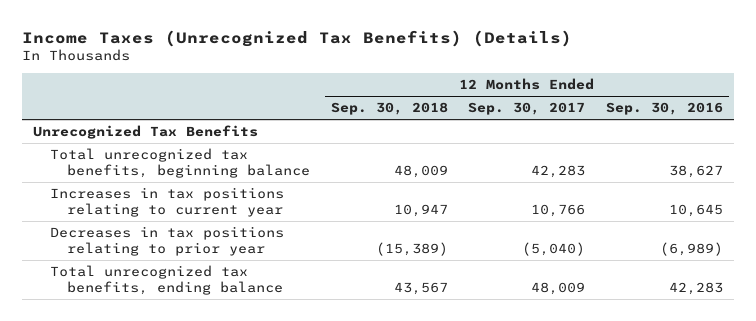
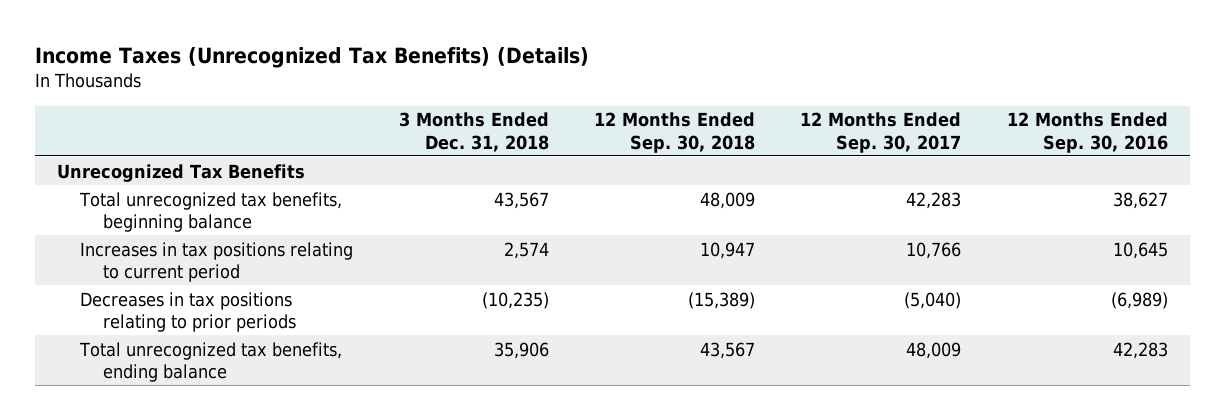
none -> [398,112,549,152] 3 Months Ended Dec. 31, 2018
[49,187,284,217] Increases in tax positions relating to current year -> [80,241,354,283] Increases in tax positions relating to current period
[49,226,284,256] Decreases in tax positions relating to prior year -> [80,291,296,333] Decreases in tax positions relating to prior periods

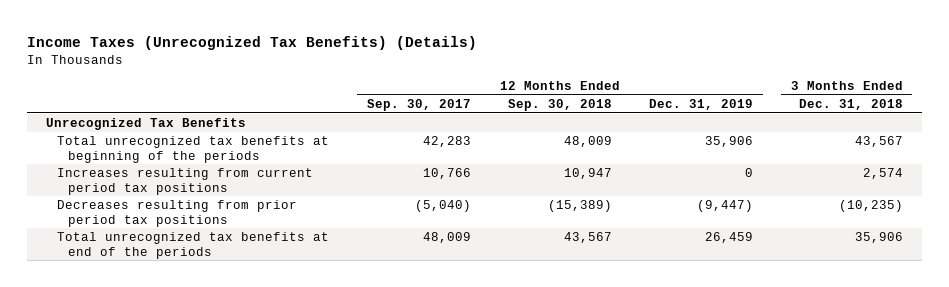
[1006,112,1168,153] 12 Months Ended Sep. 30, 2016 -> none
none -> [649,98,754,110] Dec. 31, 2019
[79,191,343,233] Total unrecognized tax benefits, beginning balance -> [57,136,330,163] Total unrecognized tax benefits at beginning of the periods
[80,241,354,283] Increases in tax positions relating to current period -> [57,168,314,195] Increases resulting from current period tax positions
[80,291,296,333] Decreases in tax positions relating to prior periods -> [57,200,298,227] Decreases resulting from prior period tax positions
[79,341,343,383] Total unrecognized tax benefits, ending balance -> [57,232,330,259] Total unrecognized tax benefits at end of the periods

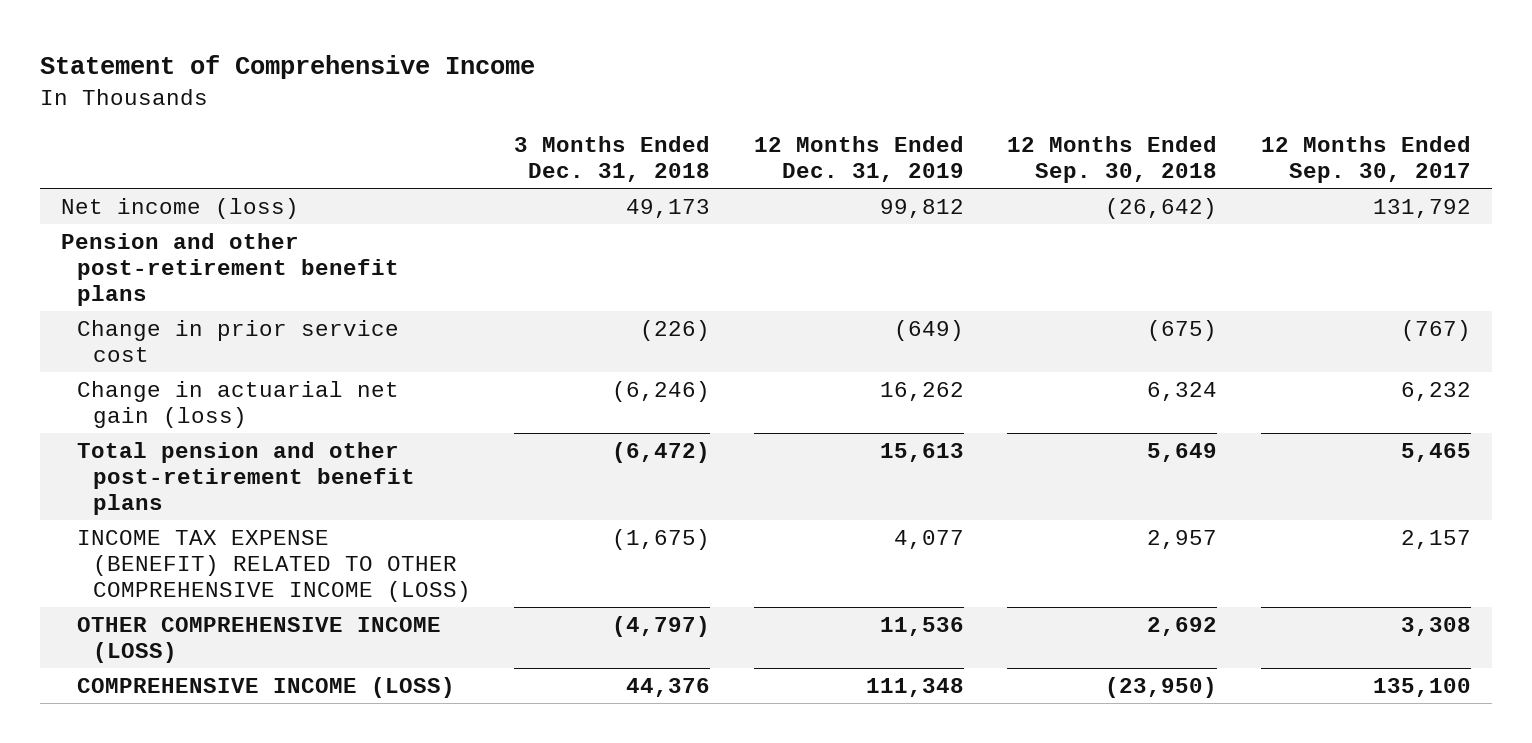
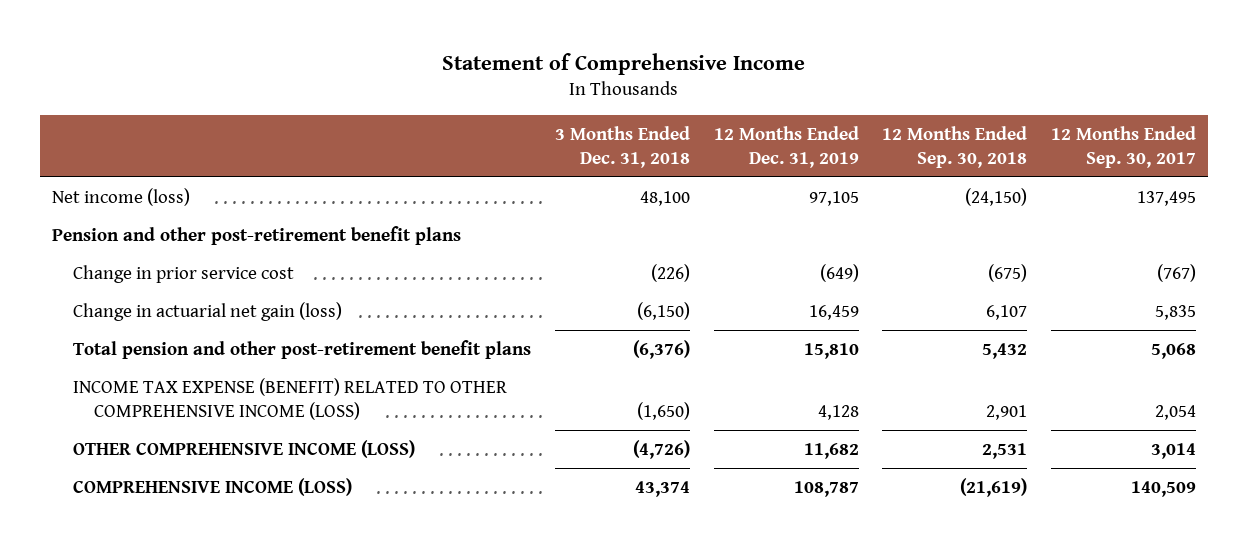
[626,198,711,218] 49,173 -> [639,191,690,207] 48,100
[879,198,964,218] 99,812 -> [808,191,859,207] 97,105
[1105,197,1218,219] (26,642) -> [965,188,1028,207] (24,150)
[1372,198,1471,218] 131,792 -> [1136,191,1196,207] 137,495
[612,380,711,402] (6,246) -> [636,302,690,321] (6,150)
[879,381,964,401] 16,262 -> [808,305,859,321] 16,459
[1147,381,1218,401] 6,324 -> [986,305,1028,321] 6,107
[1400,381,1471,401] 6,232 -> [1154,305,1196,321] 5,835
[612,441,711,463] (6,472) -> [632,340,690,360] (6,376)
[879,442,964,462] 15,613 -> [803,343,859,360] 15,810
[1147,442,1218,462] 5,649 -> [982,343,1028,360] 5,432
[1400,442,1471,462] 5,465 -> [1150,343,1196,360] 5,068
[612,528,711,550] (1,675) -> [636,401,690,420] (1,650)
[893,529,964,549] 4,077 -> [817,404,859,420] 4,128
[1147,529,1218,549] 2,957 -> [986,404,1028,420] 2,901
[1400,529,1471,549] 2,157 -> [1154,404,1196,420] 2,054
[612,615,711,637] (4,797) -> [632,440,690,460] (4,726)
[879,616,964,636] 11,536 -> [803,443,859,460] 11,682
[1147,616,1218,636] 2,692 -> [982,443,1028,460] 2,531
[1400,616,1471,636] 3,308 -> [1150,443,1196,460] 3,014
[626,677,711,697] 44,376 -> [634,481,690,498] 43,374
[865,677,964,697] 111,348 -> [793,481,859,498] 108,787
[1105,676,1218,698] (23,950) -> [960,478,1028,498] (21,619)
[1372,677,1471,697] 135,100 -> [1130,481,1196,498] 140,509

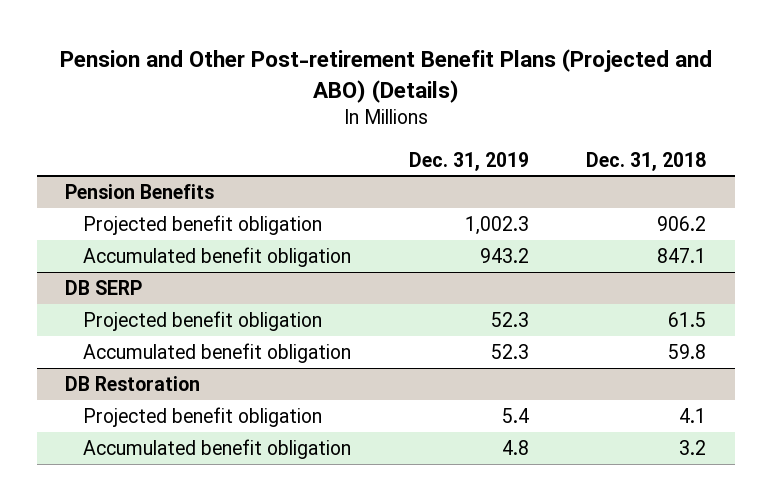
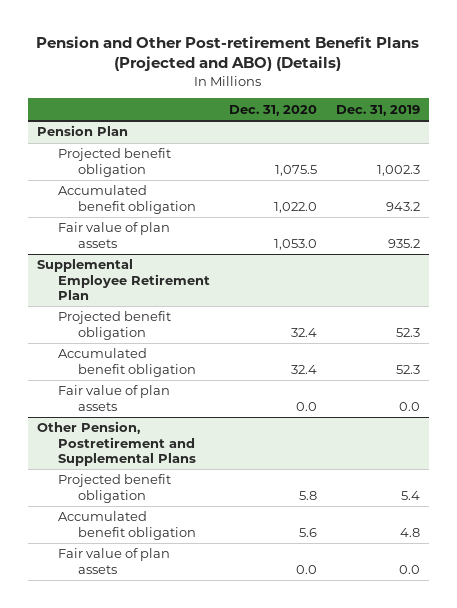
[586,151,707,171] Dec. 31, 2018 -> none
none -> [228,104,317,116] Dec. 31, 2020
[65,183,215,199] Pension Benefits -> [37,125,129,137] Pension Plan
none -> [57,222,170,248] Fair value of plan assets
[65,279,143,295] DB SERP -> [37,259,210,300] Supplemental Employee Retirement Plan
none -> [57,385,170,411] Fair value of plan assets
[65,375,201,391] DB Restoration -> [37,421,196,466] Other Pension, Postretirement and Supplemental Plans
none -> [57,548,170,574] Fair value of plan assets

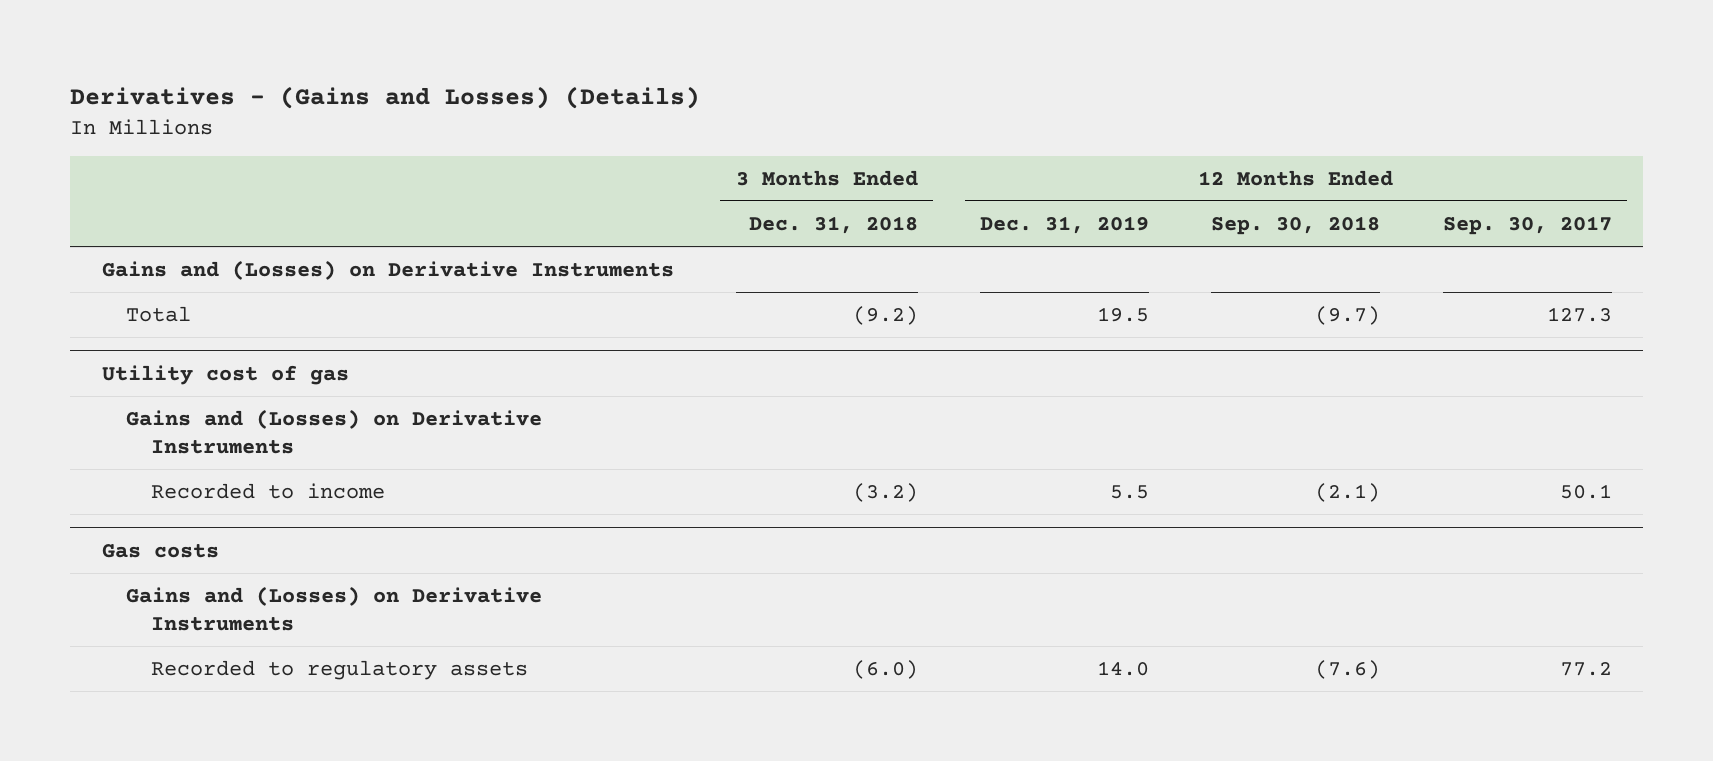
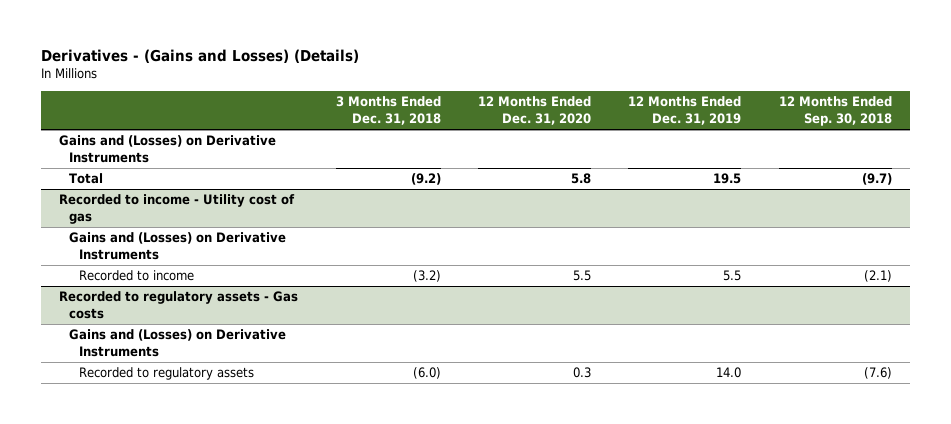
[1442,215,1612,235] Sep. 30, 2017 -> none
none -> [477,96,591,125] 12 Months Ended Dec. 31, 2020
[101,364,349,385] Utility cost of gas -> [59,194,296,225] Recorded to income - Utility cost of gas
[101,543,219,558] Gas costs -> [59,291,299,320] Recorded to regulatory assets - Gas costs

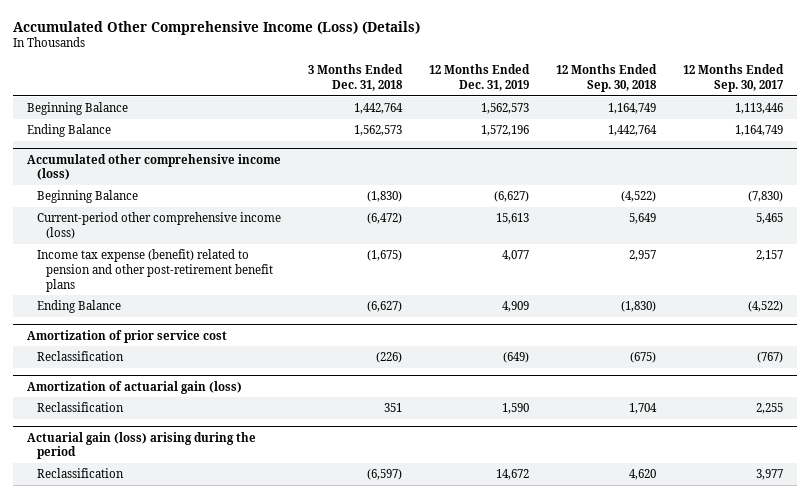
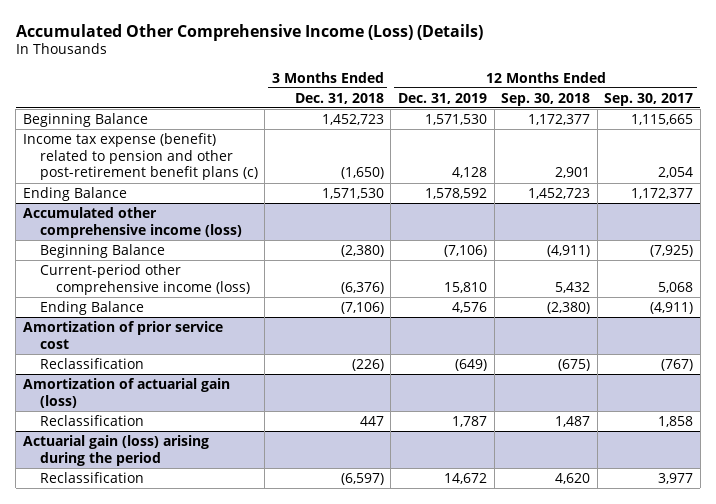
[354,103,404,115] 1,442,764 -> [321,113,384,125] 1,452,723
[481,103,530,115] 1,562,573 -> [424,113,487,125] 1,571,530
[608,103,657,115] 1,164,749 -> [528,113,591,125] 1,172,377
[735,103,784,115] 1,113,446 -> [631,113,694,125] 1,115,665
none -> [22,132,258,181] Income tax expense (benefit) related to pension and other post-retirement benefit plans (c)
[354,125,403,137] 1,562,573 -> [321,187,384,199] 1,571,530
[481,125,530,137] 1,572,196 -> [424,187,487,199] 1,578,592
[608,125,658,137] 1,442,764 -> [528,187,591,199] 1,452,723
[735,125,784,137] 1,164,749 -> [631,187,694,199] 1,172,377
[36,249,274,292] Income tax expense (benefit) related to pension and other post-retirement benefit plans -> none
[367,191,403,203] (1,830) -> [340,244,384,257] (2,380)
[494,191,530,203] (6,627) -> [443,244,487,257] (7,106)
[621,191,657,203] (4,522) -> [547,244,591,257] (4,911)
[748,191,784,203] (7,830) -> [650,244,694,257] (7,925)
[367,213,403,225] (6,472) -> [340,281,384,294] (6,376)
[496,213,530,225] 15,613 -> [443,281,487,293] 15,810
[629,213,657,225] 5,649 -> [555,281,591,293] 5,432
[756,213,784,225] 5,465 -> [658,281,694,293] 5,068
[367,301,403,313] (6,627) -> [340,301,384,314] (7,106)
[502,301,530,313] 4,909 -> [451,301,487,313] 4,576
[621,301,657,313] (1,830) -> [547,301,591,314] (2,380)
[748,301,784,313] (4,522) -> [650,301,694,314] (4,911)
[384,403,403,413] 351 -> [359,415,384,426] 447
[502,403,530,415] 1,590 -> [451,415,487,427] 1,787
[629,403,658,415] 1,704 -> [555,415,591,427] 1,487
[756,403,784,415] 2,255 -> [658,415,694,427] 1,858

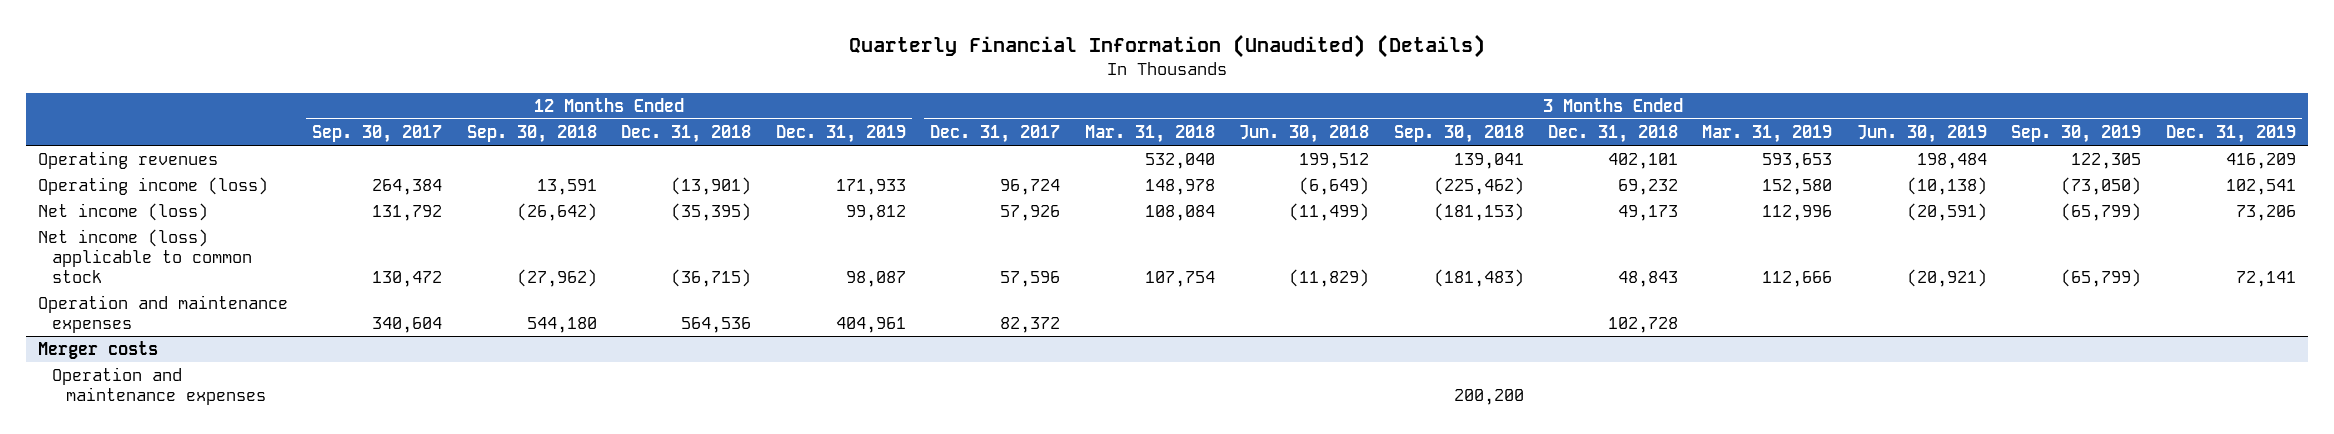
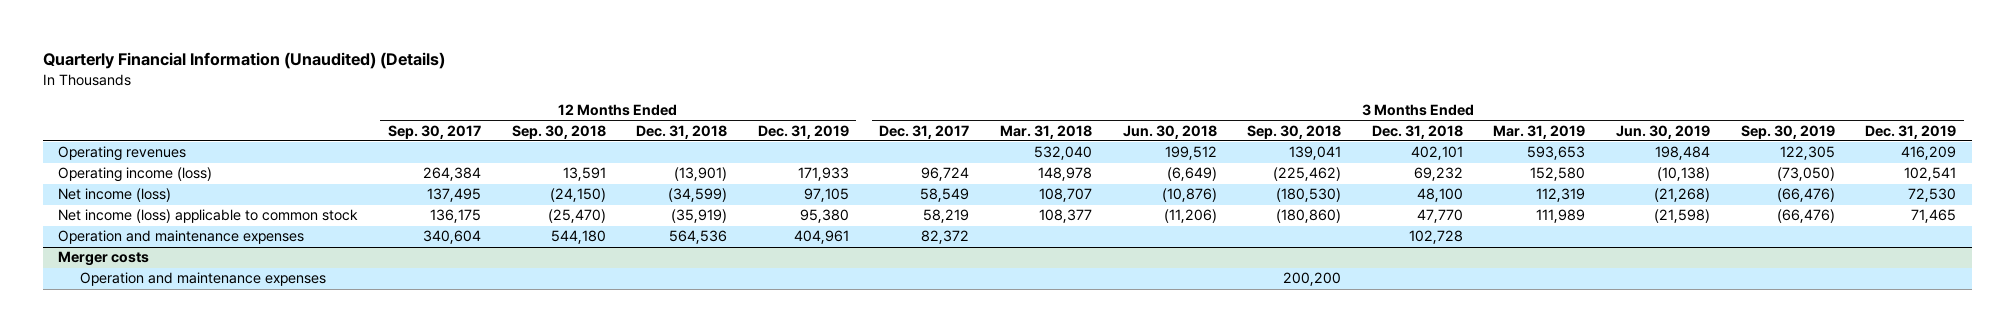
[372,205,443,222] 131,792 -> [426,188,481,203] 137,495
[516,203,597,222] (26,642) -> [549,188,606,203] (24,150)
[671,203,752,222] (35,395) -> [668,188,728,203] (34,599)
[845,205,906,222] 99,812 -> [803,188,849,203] 97,105
[1000,205,1061,222] 57,926 -> [920,188,970,203] 58,549
[1144,205,1215,222] 108,084 -> [1038,188,1092,203] 108,707
[1289,203,1370,222] (11,499) -> [1161,188,1217,203] (10,876)
[1433,203,1524,222] (181,153) -> [1276,188,1342,203] (180,530)
[1618,205,1679,222] 49,173 -> [1416,188,1463,203] 48,100
[1762,205,1833,222] 112,996 -> [1536,188,1586,203] 112,319
[1906,203,1987,222] (20,591) -> [1654,188,1711,203] (21,268)
[2061,203,2142,222] (65,799) -> [1776,188,1835,203] (66,476)
[2235,205,2296,222] 73,206 -> [1908,188,1957,203] 72,530
[372,271,443,288] 130,472 -> [429,209,481,224] 136,175
[516,269,597,288] (27,962) -> [547,209,606,224] (25,470)
[671,269,752,288] (36,715) -> [671,209,728,224] (35,919)
[845,271,906,288] 98,087 -> [799,209,849,224] 95,380
[1000,271,1061,288] 57,596 -> [923,209,970,224] 58,219
[1144,271,1215,288] 107,754 -> [1038,209,1092,224] 108,377
[1289,269,1370,288] (11,829) -> [1163,209,1217,224] (11,206)
[1433,269,1524,288] (181,483) -> [1276,209,1342,224] (180,860)
[1618,271,1679,288] 48,843 -> [1416,209,1463,224] 47,770
[1762,271,1833,288] 112,666 -> [1536,209,1586,224] 111,989
[1906,269,1987,288] (20,921) -> [1654,209,1711,224] (21,598)
[2061,269,2142,288] (65,799) -> [1776,209,1835,224] (66,476)
[2235,271,2296,288] 72,141 -> [1911,209,1957,224] 71,465

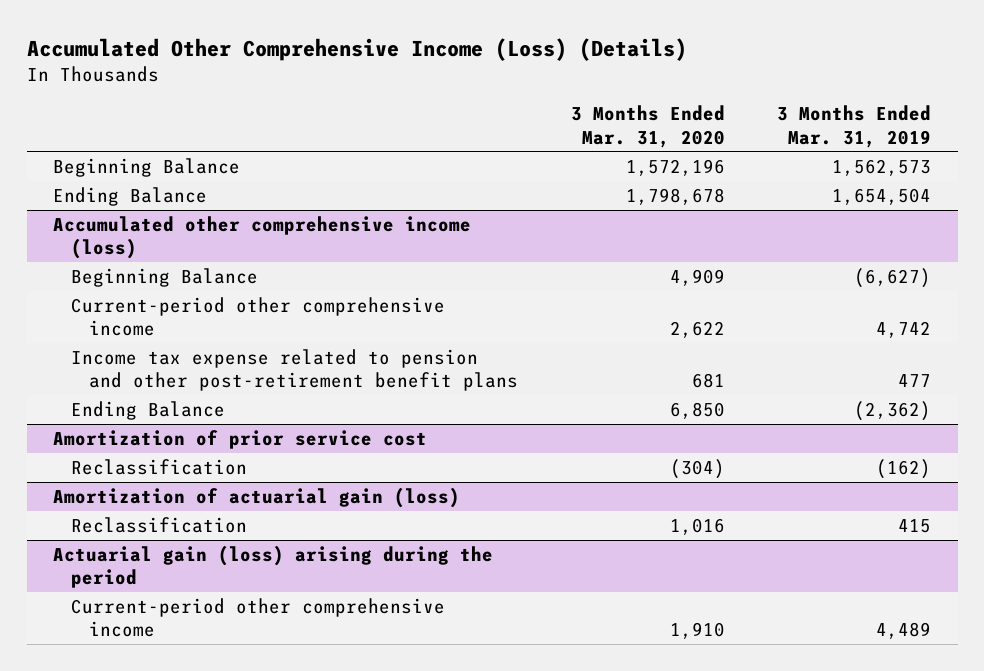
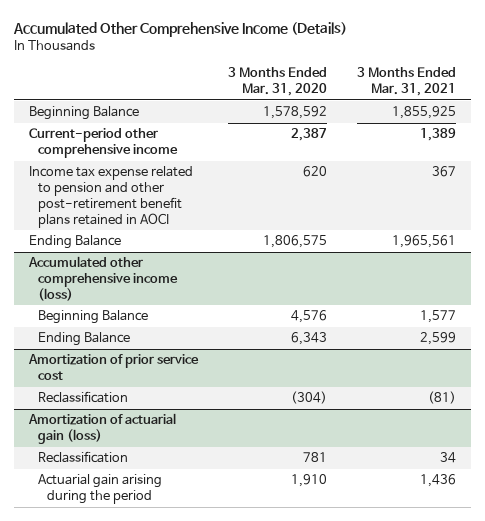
[26,37,687,61] Accumulated Other Comprehensive Income (Loss) (Details) -> [12,22,347,38] Accumulated Other Comprehensive Income (Details)
[777,104,932,148] 3 Months Ended Mar. 31, 2019 -> none
none -> [356,67,456,97] 3 Months Ended Mar. 31, 2021
[625,158,725,176] 1,572,196 -> [262,106,327,120] 1,578,592
none -> [28,128,179,159] Current-period other comprehensive income
none -> [28,166,193,228] Income tax expense related to pension and other post-retirement benefit plans retained in AOCI
[625,187,725,205] 1,798,678 -> [262,235,327,249] 1,806,575
[71,296,446,337] Current-period other comprehensive income -> none
[71,348,519,392] Income tax expense related to pension and other post-retirement benefit plans -> none
[669,268,725,286] 4,909 -> [290,310,327,324] 4,576
[669,401,725,419] 6,850 -> [290,332,327,346] 6,343
[53,544,494,589] Actuarial gain (loss) arising during the period -> none
[669,517,725,535] 1,016 -> [302,452,327,463] 781
[71,597,446,638] Current-period other comprehensive income -> [38,474,163,505] Actuarial gain arising during the period

